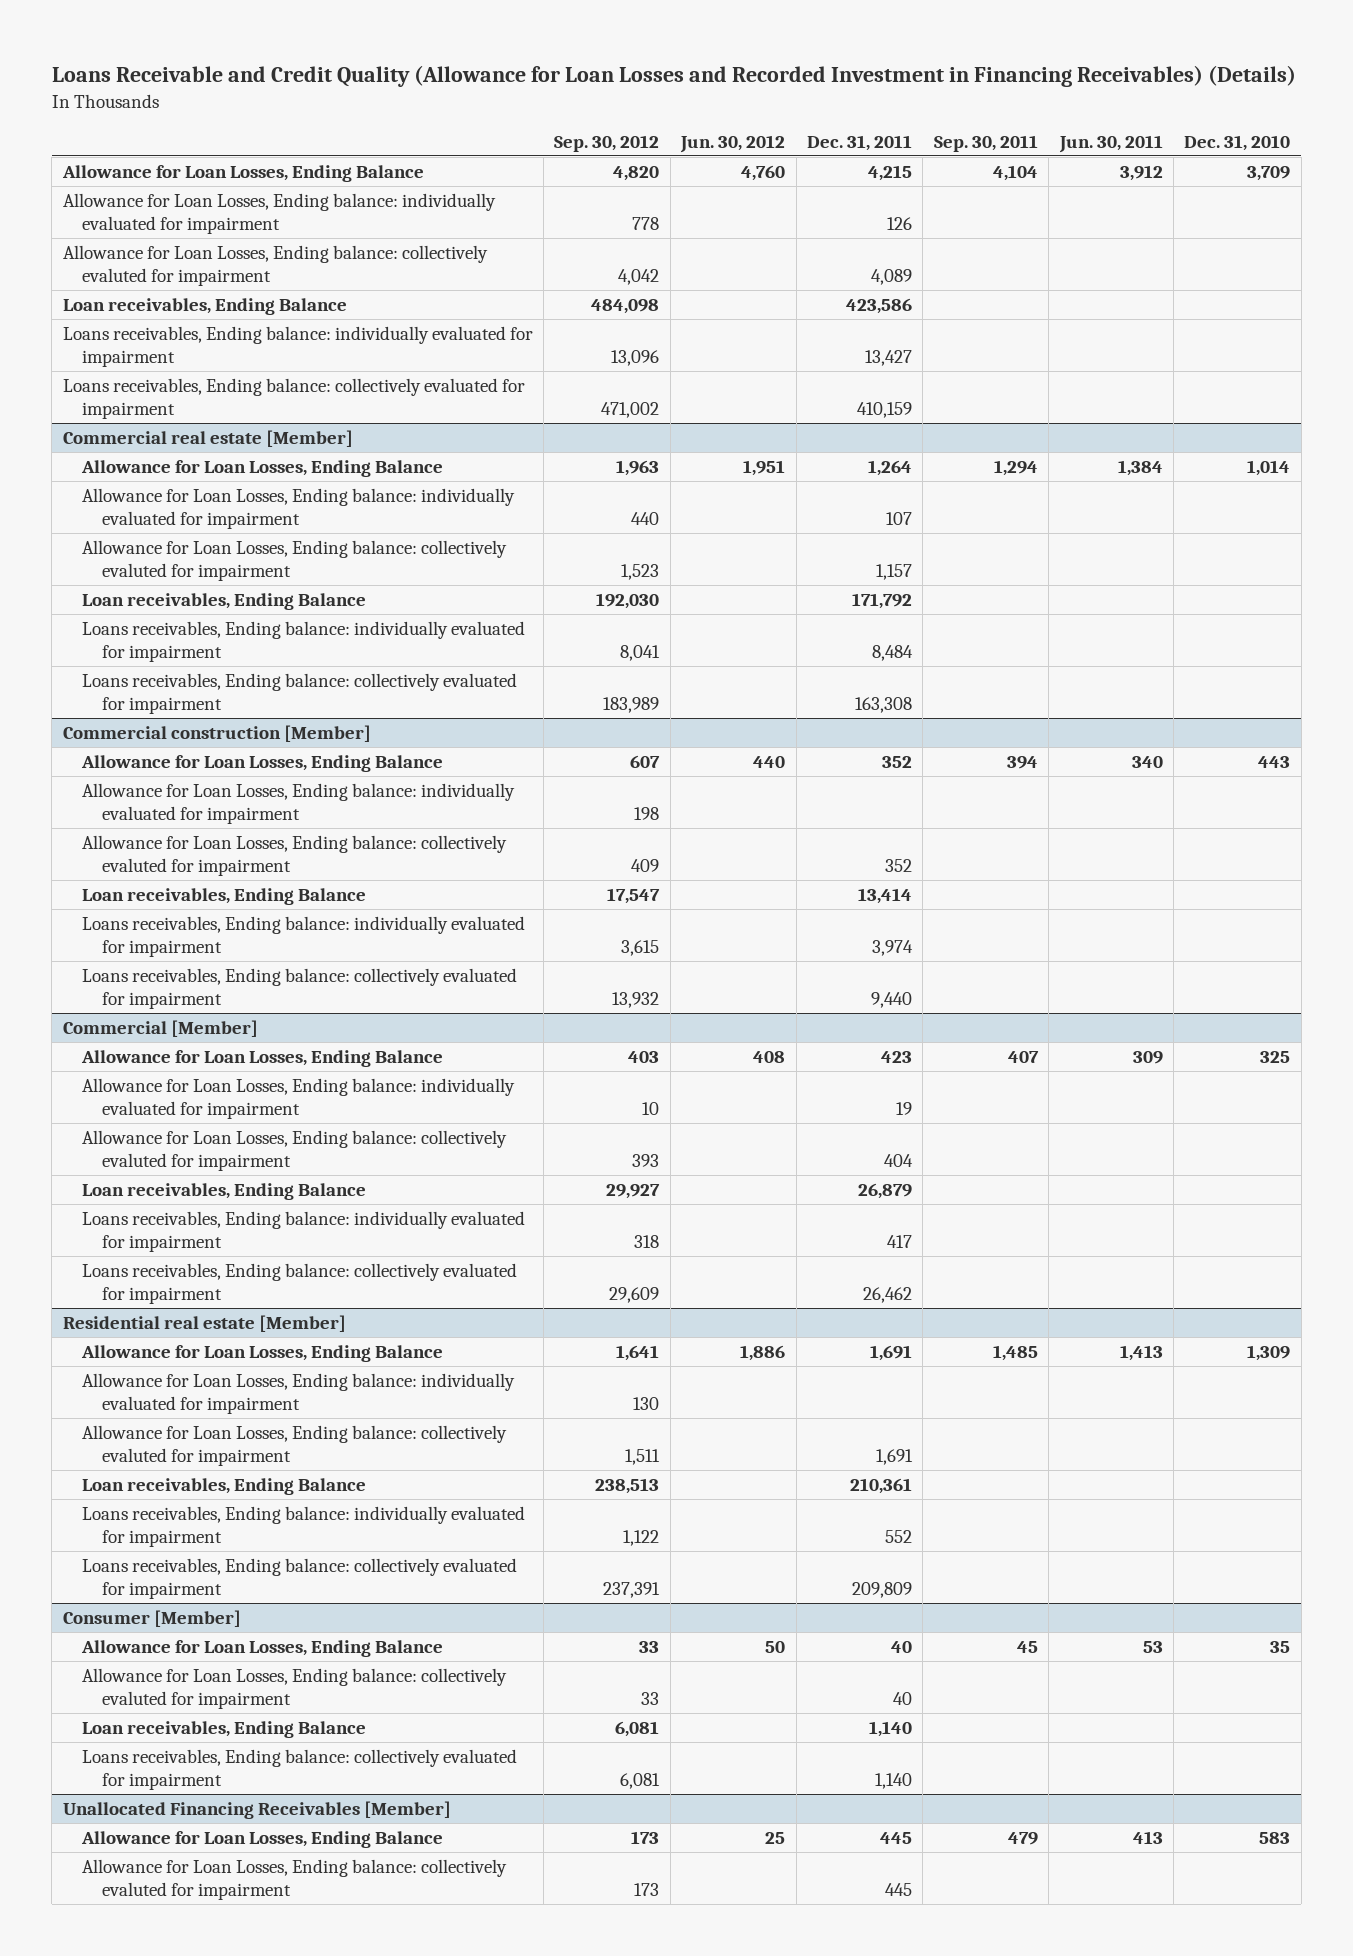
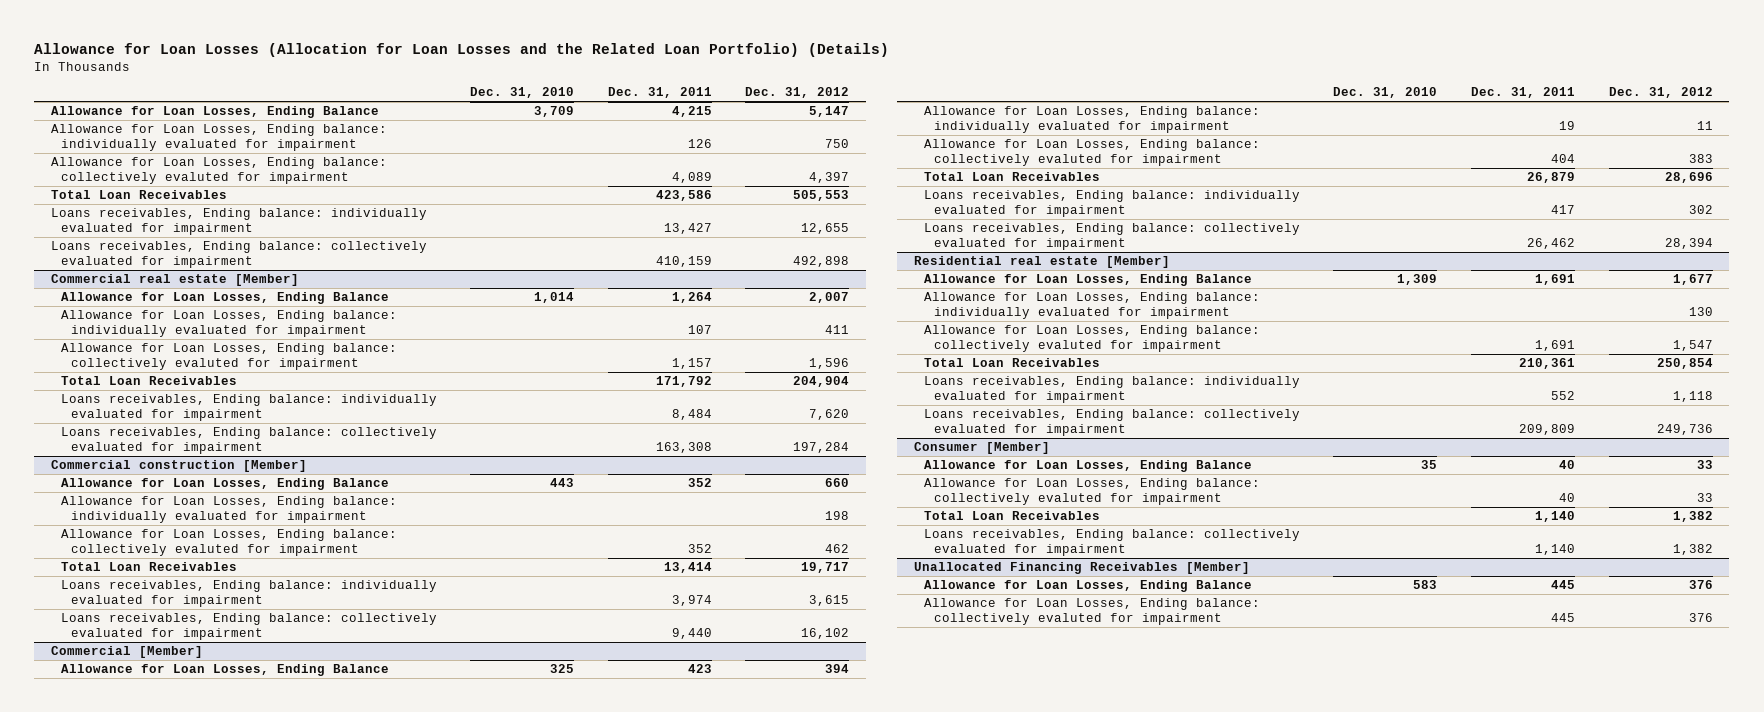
[51,64,1296,87] Loans Receivable and Credit Quality (Allowance for Loan Losses and Recorded Investment in Financing Receivables) (Details) -> [34,42,890,57] Allowance for Loan Losses (Allocation for Loan Losses and the Related Loan Portfolio) (Details)
[554,134,660,152] Sep. 30, 2012 -> none
[680,134,786,153] Jun. 30, 2012 -> none
[933,134,1038,152] Sep. 30, 2011 -> none
[1058,134,1163,153] Jun. 30, 2011 -> none
none -> [745,87,850,99] Dec. 31, 2012
[62,297,347,315] Loan receivables, Ending Balance -> [51,190,228,200] Total Loan Receivables
[82,592,367,610] Loan receivables, Ending Balance -> [60,376,237,386] Total Loan Receivables
[82,887,367,905] Loan receivables, Ending Balance -> [60,562,237,572] Total Loan Receivables
[82,1182,367,1200] Loan receivables, Ending Balance -> [923,172,1100,182] Total Loan Receivables
[82,1477,367,1495] Loan receivables, Ending Balance -> [923,358,1100,368] Total Loan Receivables
[82,1720,367,1738] Loan receivables, Ending Balance -> [923,511,1100,521] Total Loan Receivables

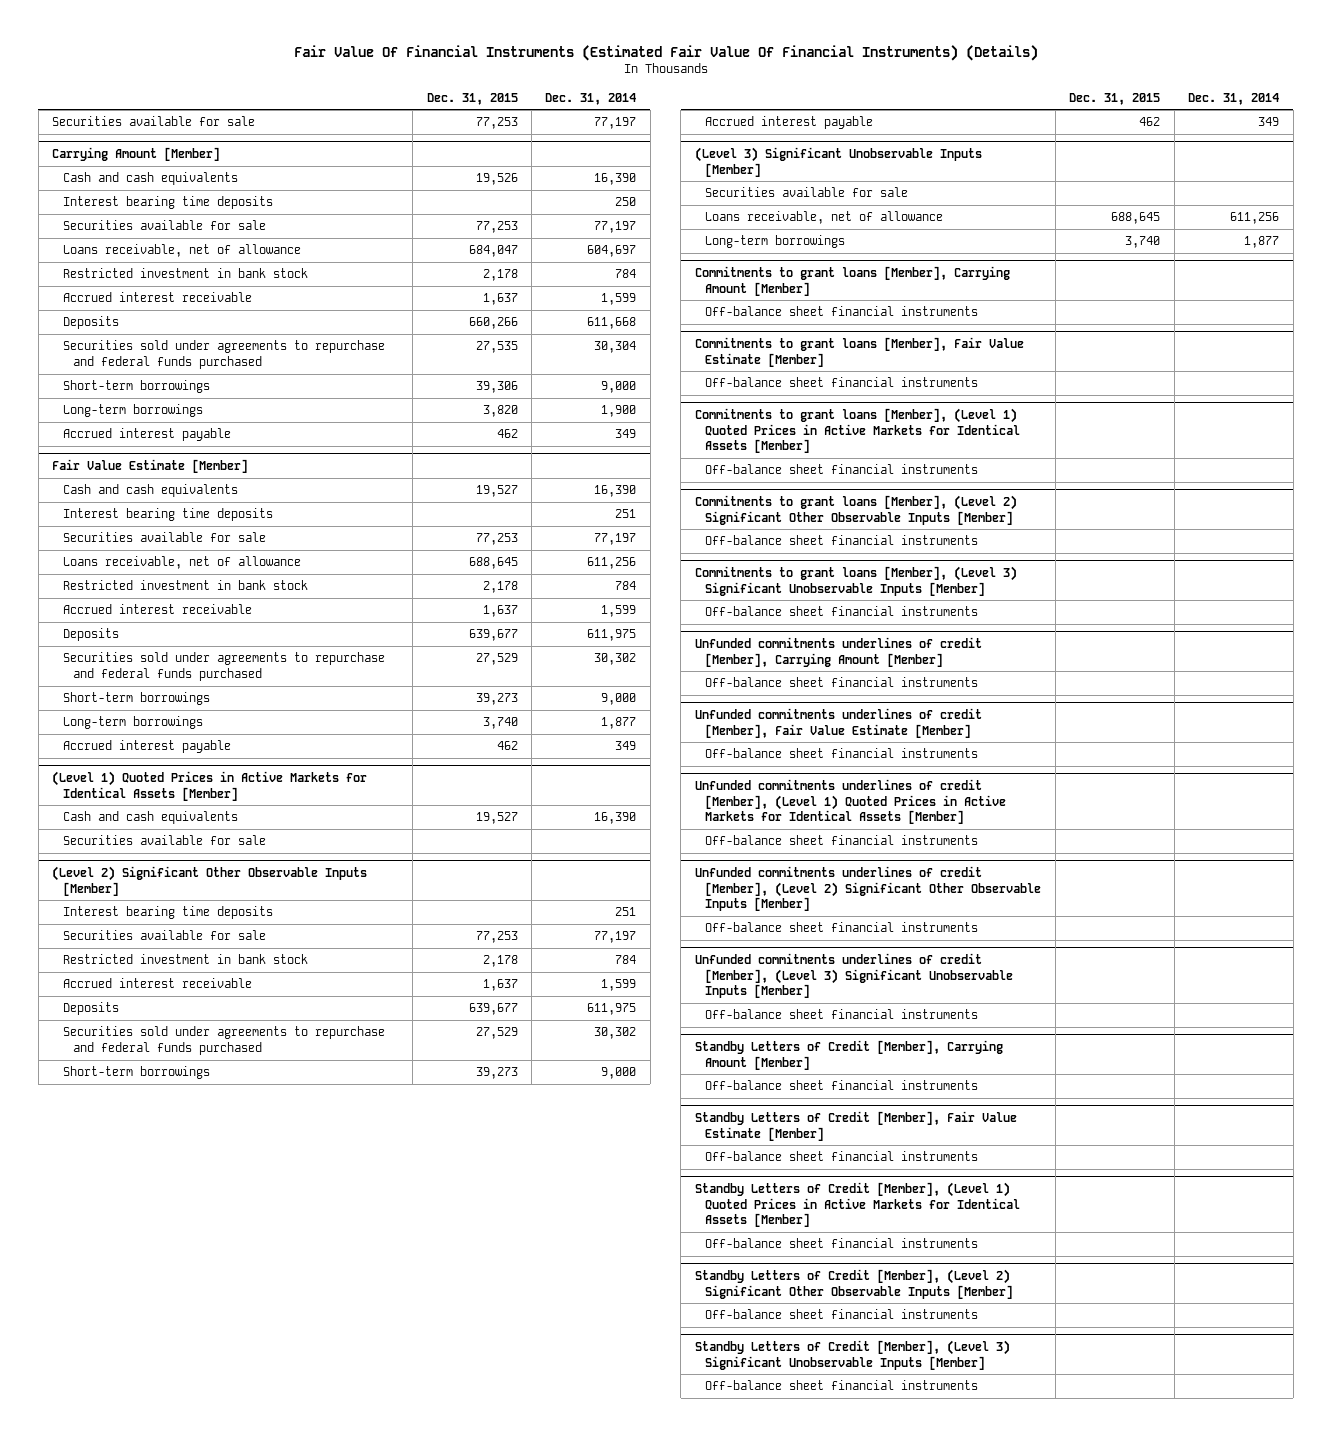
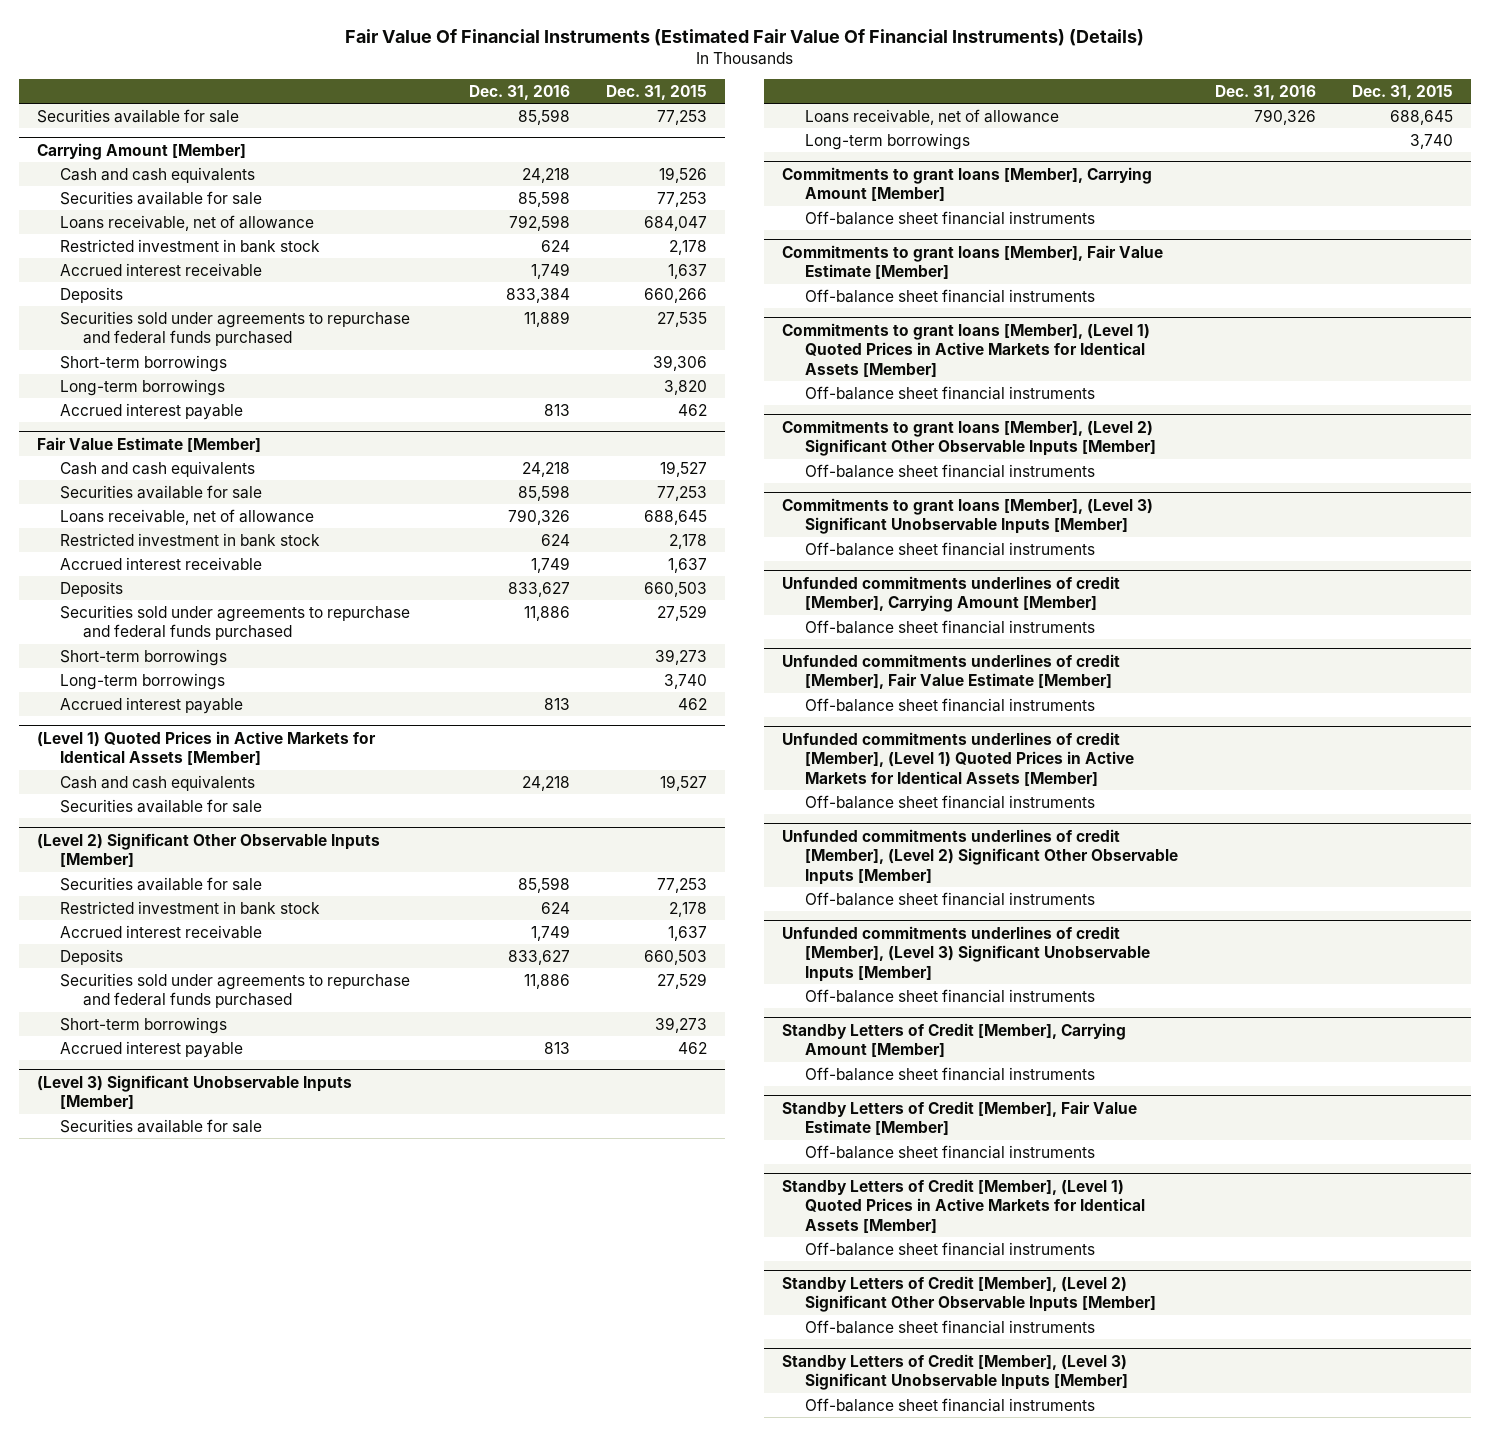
[545,92,637,105] Dec. 31, 2014 -> none
none -> [468,85,570,101] Dec. 31, 2016
[62,196,273,210] Interest bearing time deposits -> none
[62,508,273,522] Interest bearing time deposits -> none
[468,629,518,642] 639,677 -> [644,581,708,597] 660,503
[62,906,273,920] Interest bearing time deposits -> none
[468,1003,518,1016] 639,677 -> [644,949,708,965] 660,503

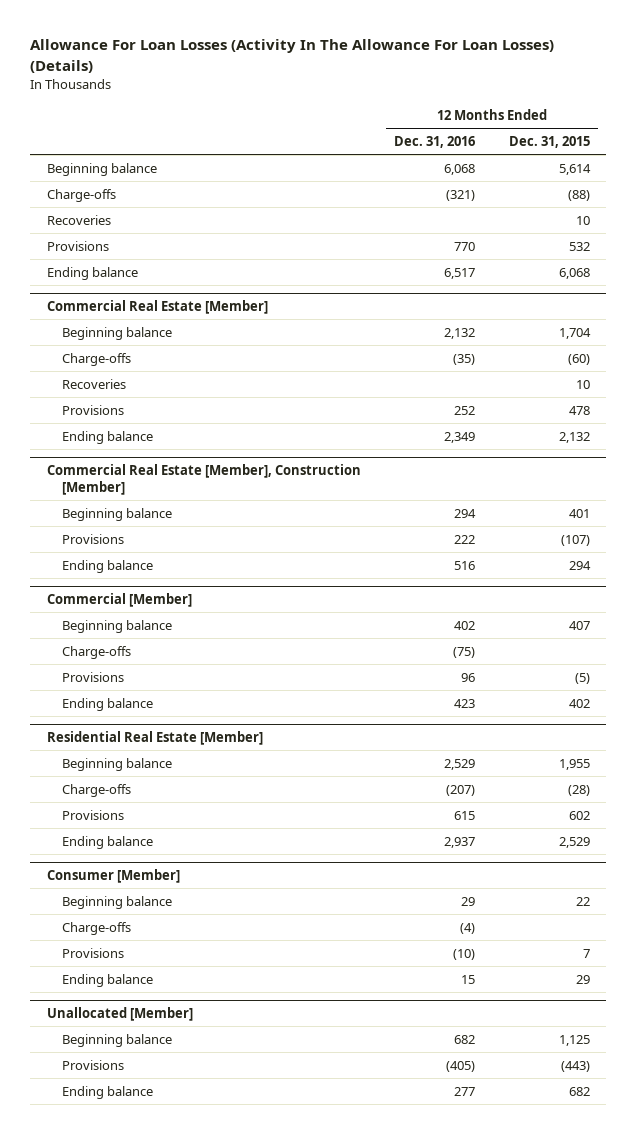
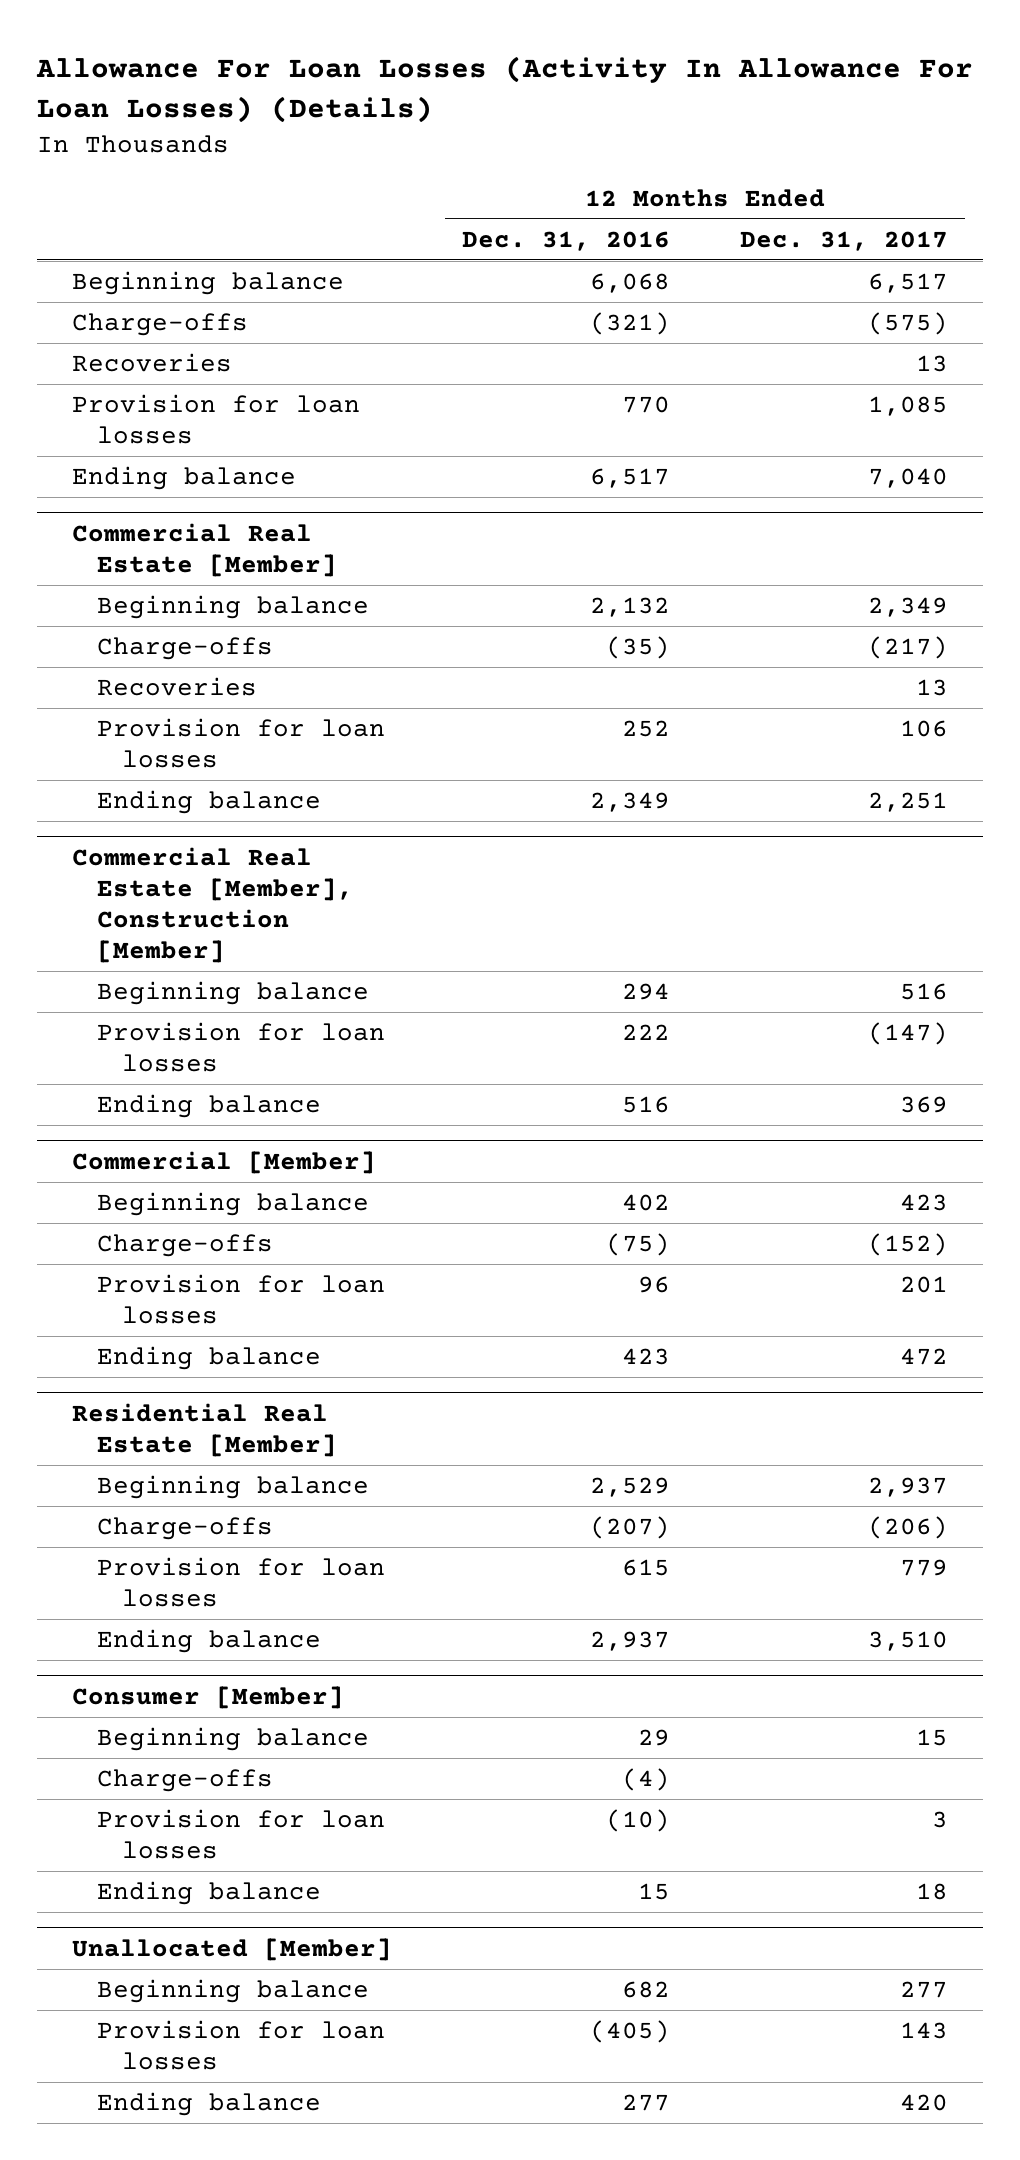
[29,39,554,74] Allowance For Loan Losses (Activity In The Allowance For Loan Losses) (Details) -> [36,56,974,124] Allowance For Loan Losses (Activity In Allowance For Loan Losses) (Details)
[508,135,590,148] Dec. 31, 2015 -> none
none -> [739,230,948,251] Dec. 31, 2017
[46,240,109,251] Provisions -> [72,394,361,445] Provision for loan losses
[62,404,125,415] Provisions -> [97,718,386,769] Provision for loan losses
[62,533,125,544] Provisions -> [97,1022,386,1073] Provision for loan losses
[62,671,125,682] Provisions -> [97,1274,386,1325] Provision for loan losses
[62,809,125,820] Provisions -> [97,1557,386,1608] Provision for loan losses
[62,947,125,958] Provisions -> [97,1809,386,1860] Provision for loan losses
[62,1059,125,1070] Provisions -> [97,2020,386,2071] Provision for loan losses

